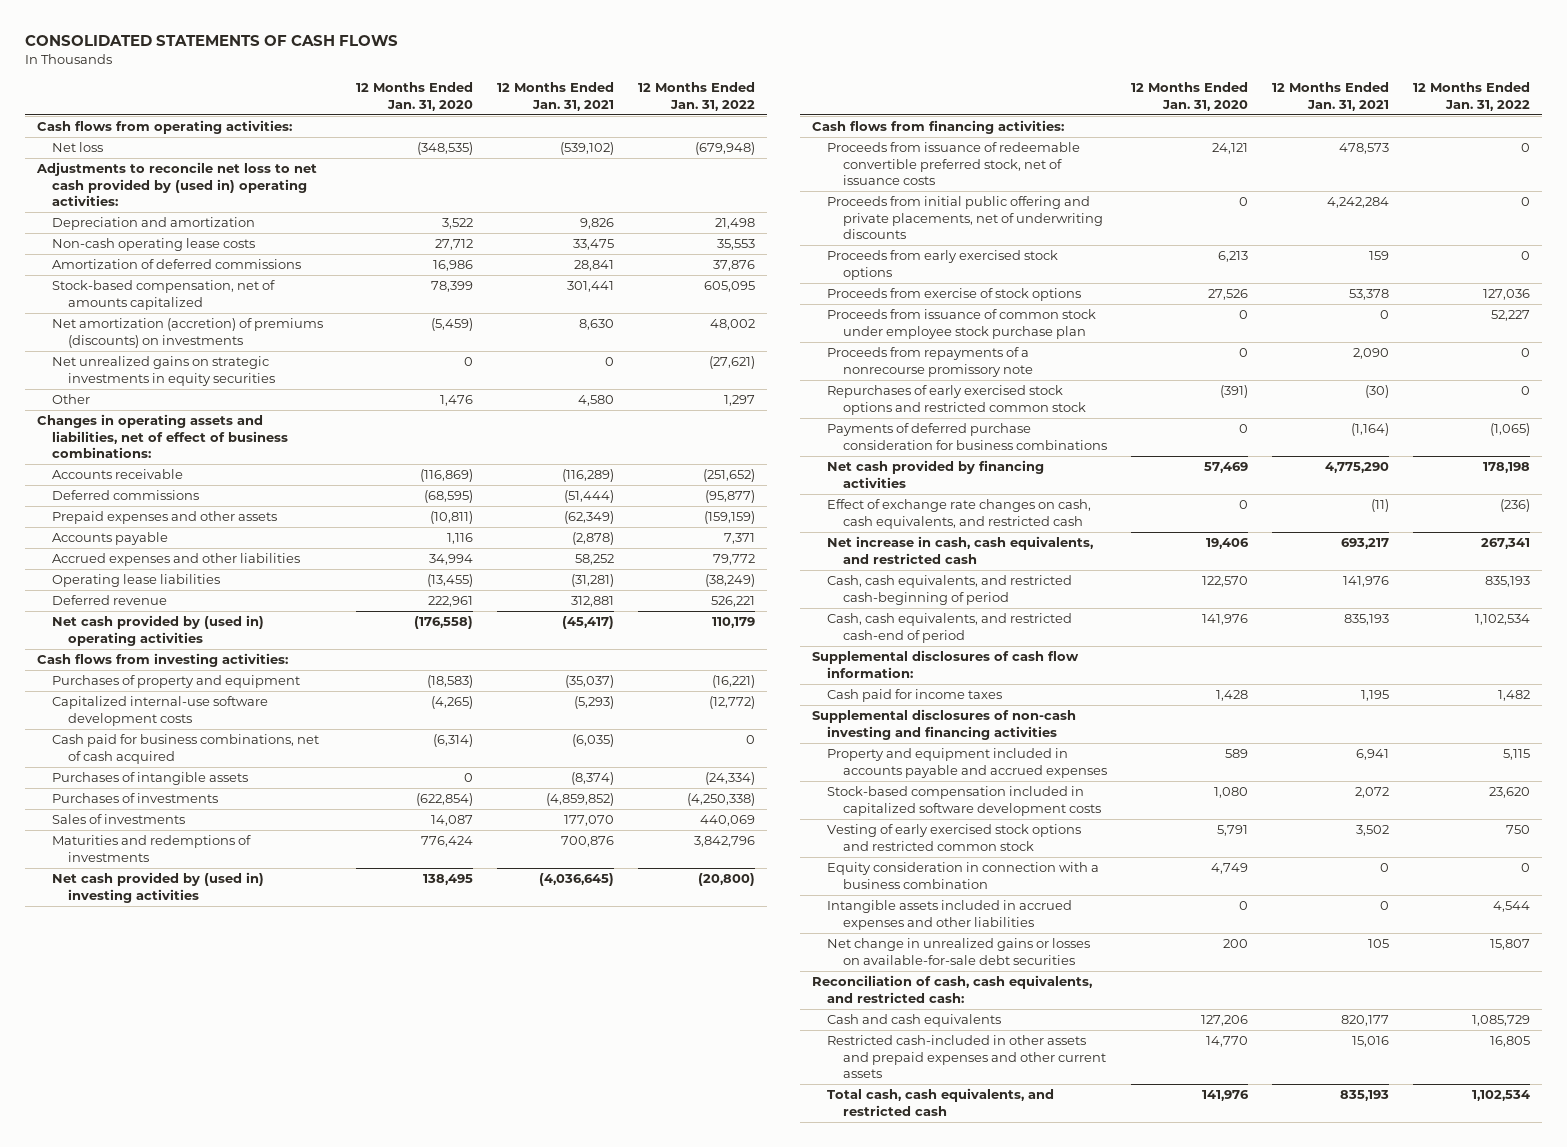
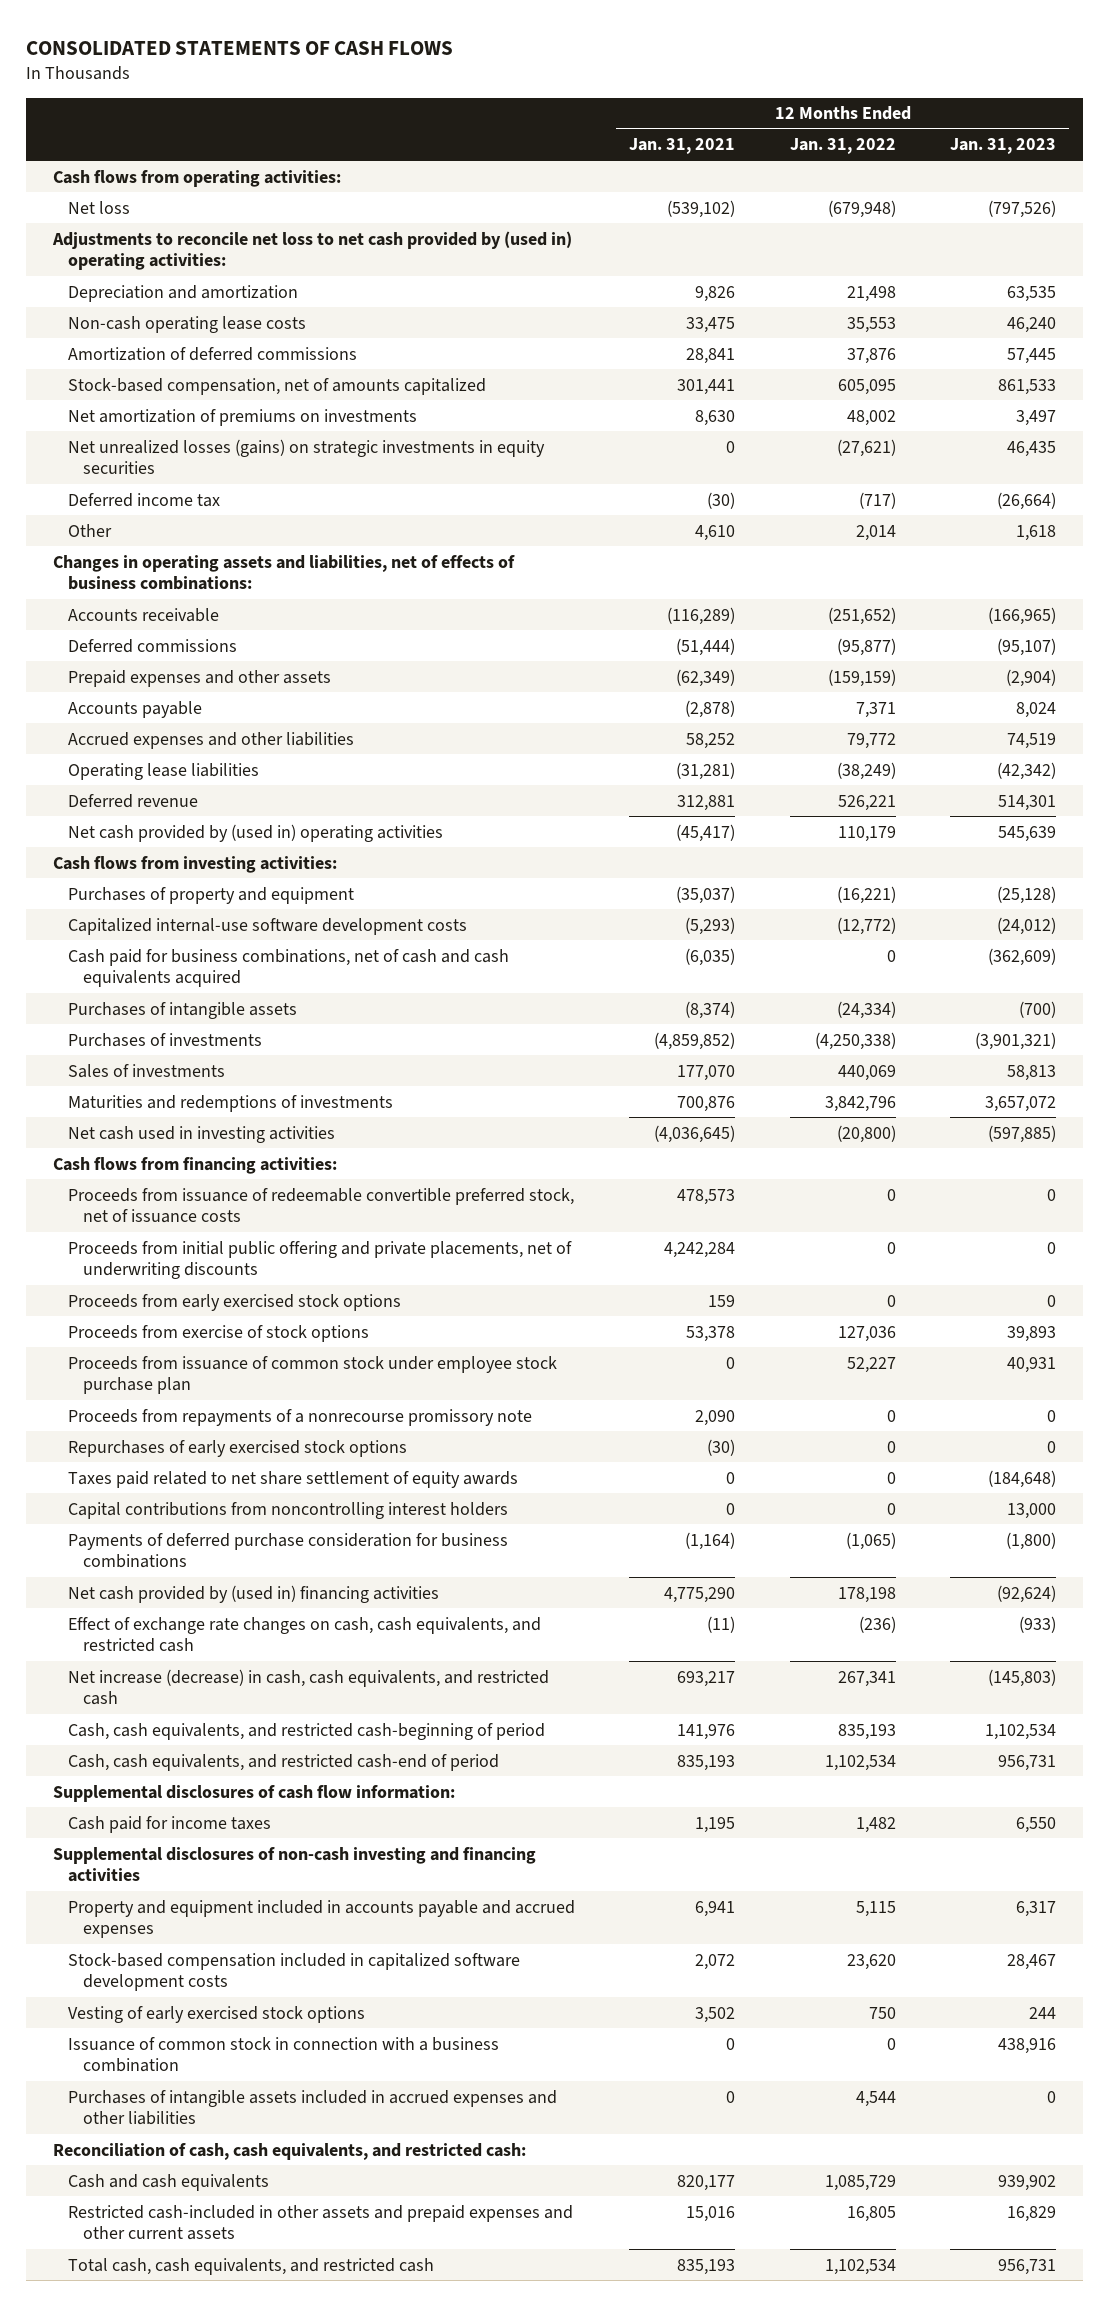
[355,81,473,111] 12 Months Ended Jan. 31, 2020 -> none
none -> [949,138,1056,155] Jan. 31, 2023
[52,318,324,348] Net amortization (accretion) of premiums (discounts) on investments -> [68,408,418,426] Net amortization of premiums on investments
[52,356,275,386] Net unrealized gains on strategic investments in equity securities -> [68,438,546,475] Net unrealized losses (gains) on strategic investments in equity securities
none -> [68,492,221,507] Deferred income tax
[577,395,614,407] 4,580 -> [695,524,736,541] 4,610
[724,395,756,407] 1,297 -> [855,524,896,541] 2,014
[37,414,289,459] Changes in operating assets and liabilities, net of effect of business combinations: -> [53,554,516,591] Changes in operating assets and liabilities, net of effects of business combinations:
[52,734,320,764] Cash paid for business combinations, net of cash acquired -> [68,948,510,988] Cash paid for business combinations, net of cash and cash equivalents acquired
[52,872,265,903] Net cash provided by (used in) investing activities -> [68,1125,336,1143] Net cash used in investing activities
[827,385,1086,415] Repurchases of early exercised stock options and restricted common stock -> [68,1439,408,1457] Repurchases of early exercised stock options
none -> [68,1470,519,1488] Taxes paid related to net share settlement of equity awards
none -> [68,1501,509,1519] Capital contributions from noncontrolling interest holders
[827,460,1045,488] Net cash provided by financing activities -> [68,1584,440,1603] Net cash provided by (used in) financing activities
[827,536,1094,564] Net increase in cash, cash equivalents, and restricted cash -> [68,1668,550,1706] Net increase (decrease) in cash, cash equivalents, and restricted cash
[827,938,1091,965] Net change in unrealized gains or losses on available-for-sale debt securities -> none
[827,824,1082,851] Vesting of early exercised stock options and restricted common stock -> [68,2005,366,2023] Vesting of early exercised stock options
[827,862,1100,889] Equity consideration in connection with a business combination -> [68,2036,500,2073] Issuance of common stock in connection with a business combination
[827,900,1073,930] Intangible assets included in accrued expenses and other liabilities -> [68,2089,558,2126] Purchases of intangible assets included in accrued expenses and other liabilities

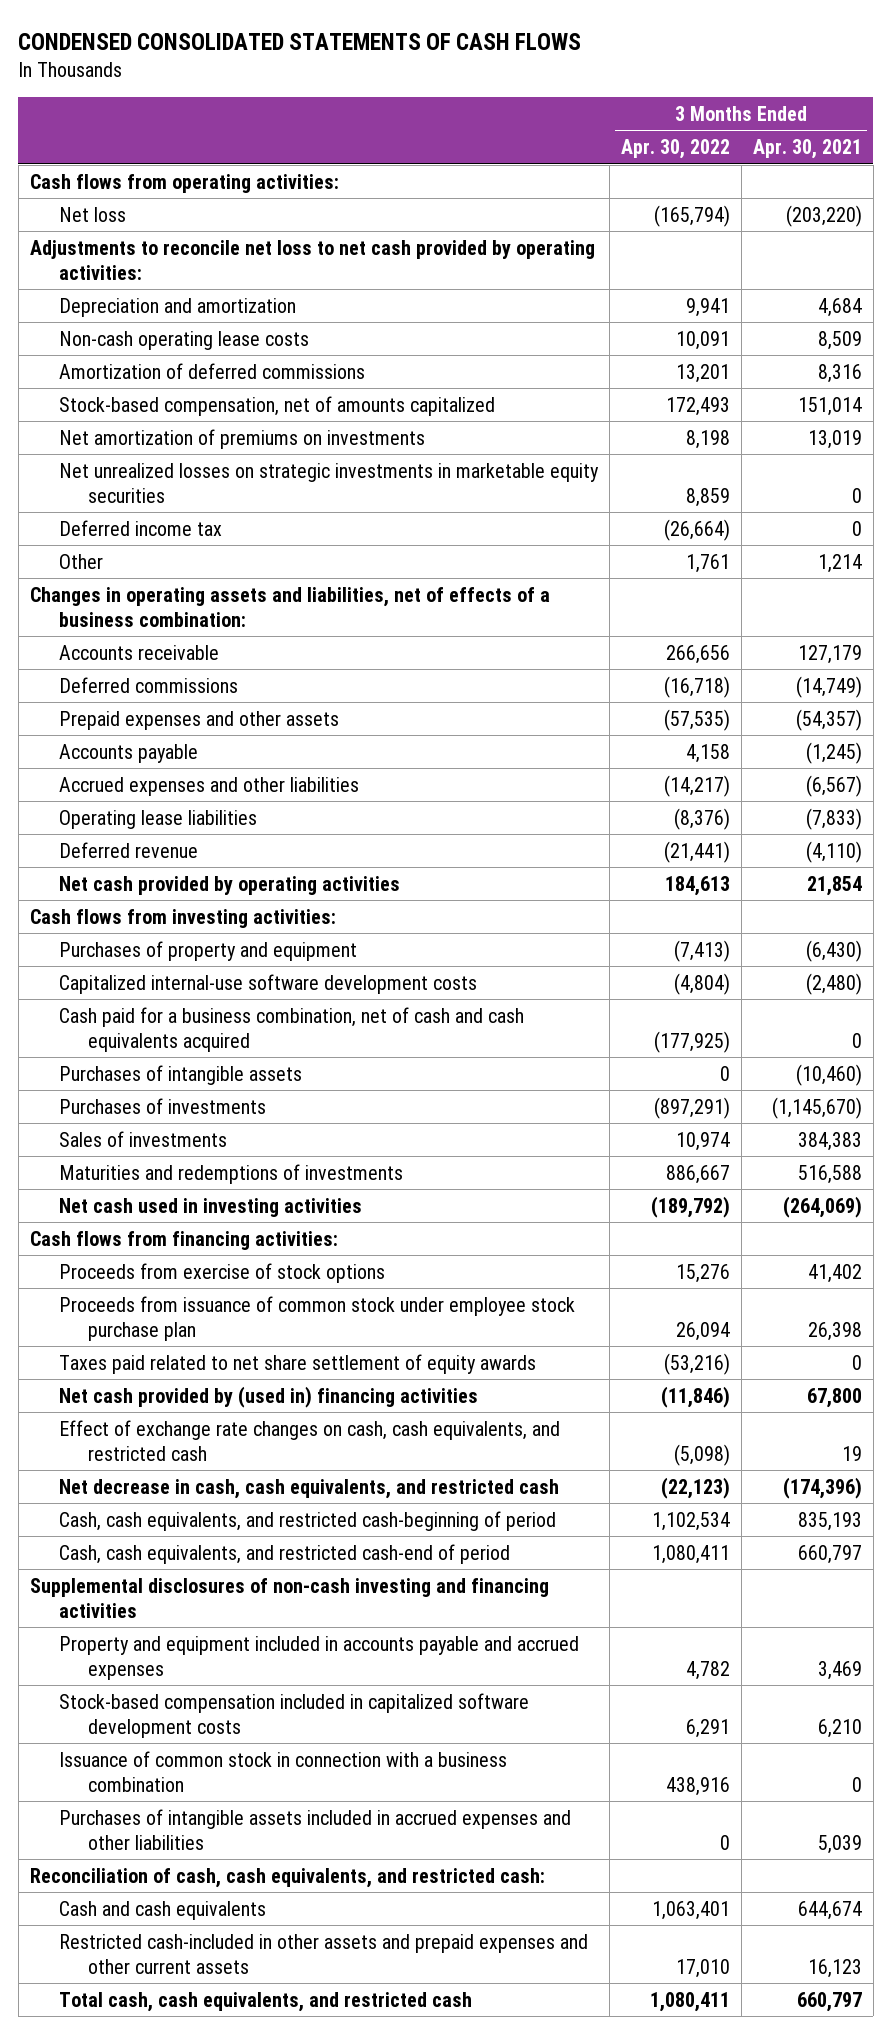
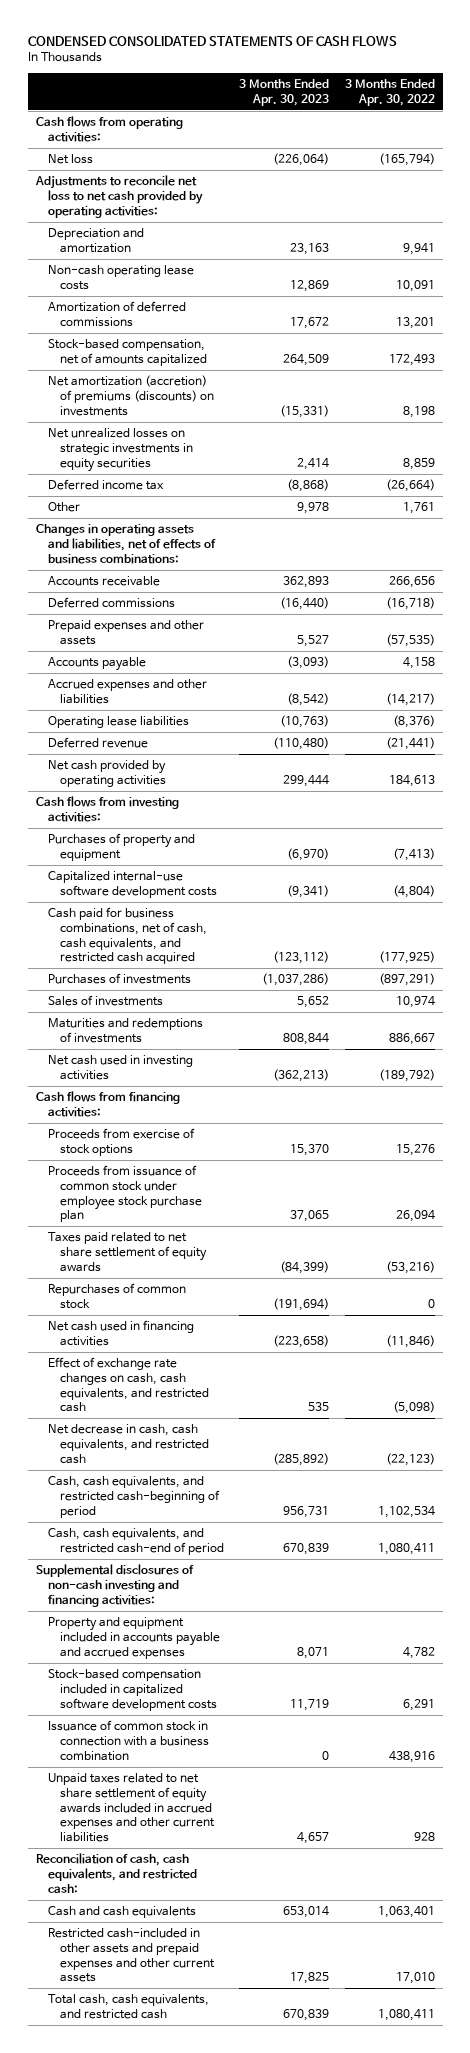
[752,139,862,160] Apr. 30, 2021 -> none
none -> [239,78,330,106] 3 Months Ended Apr. 30, 2023
[59,428,426,449] Net amortization of premiums on investments -> [47,375,214,416] Net amortization (accretion) of premiums (discounts) on investments
[59,462,600,503] Net unrealized losses on strategic investments in marketable equity securities -> [47,428,193,472] Net unrealized losses on strategic investments in equity securities
[29,586,550,627] Changes in operating assets and liabilities, net of effects of a business combination: -> [35,524,216,564] Changes in operating assets and liabilities, net of effects of business combinations:
[59,1064,303,1085] Purchases of intangible assets -> none
[59,1006,525,1052] Cash paid for a business combination, net of cash and cash equivalents acquired -> [47,907,207,965] Cash paid for business combinations, net of cash, cash equivalents, and restricted cash acquired
none -> [47,1283,186,1309] Repurchases of common stock
[59,1385,479,1408] Net cash provided by (used in) financing activities -> [47,1320,194,1346] Net cash used in financing activities
[29,1577,549,1618] Supplemental disclosures of non-cash investing and financing activities -> [35,1564,194,1607] Supplemental disclosures of non-cash investing and financing activities:
[59,1808,572,1850] Purchases of intangible assets included in accrued expenses and other liabilities -> none
none -> [47,1773,215,1843] Unpaid taxes related to net share settlement of equity awards included in accrued expenses and other current liabilities

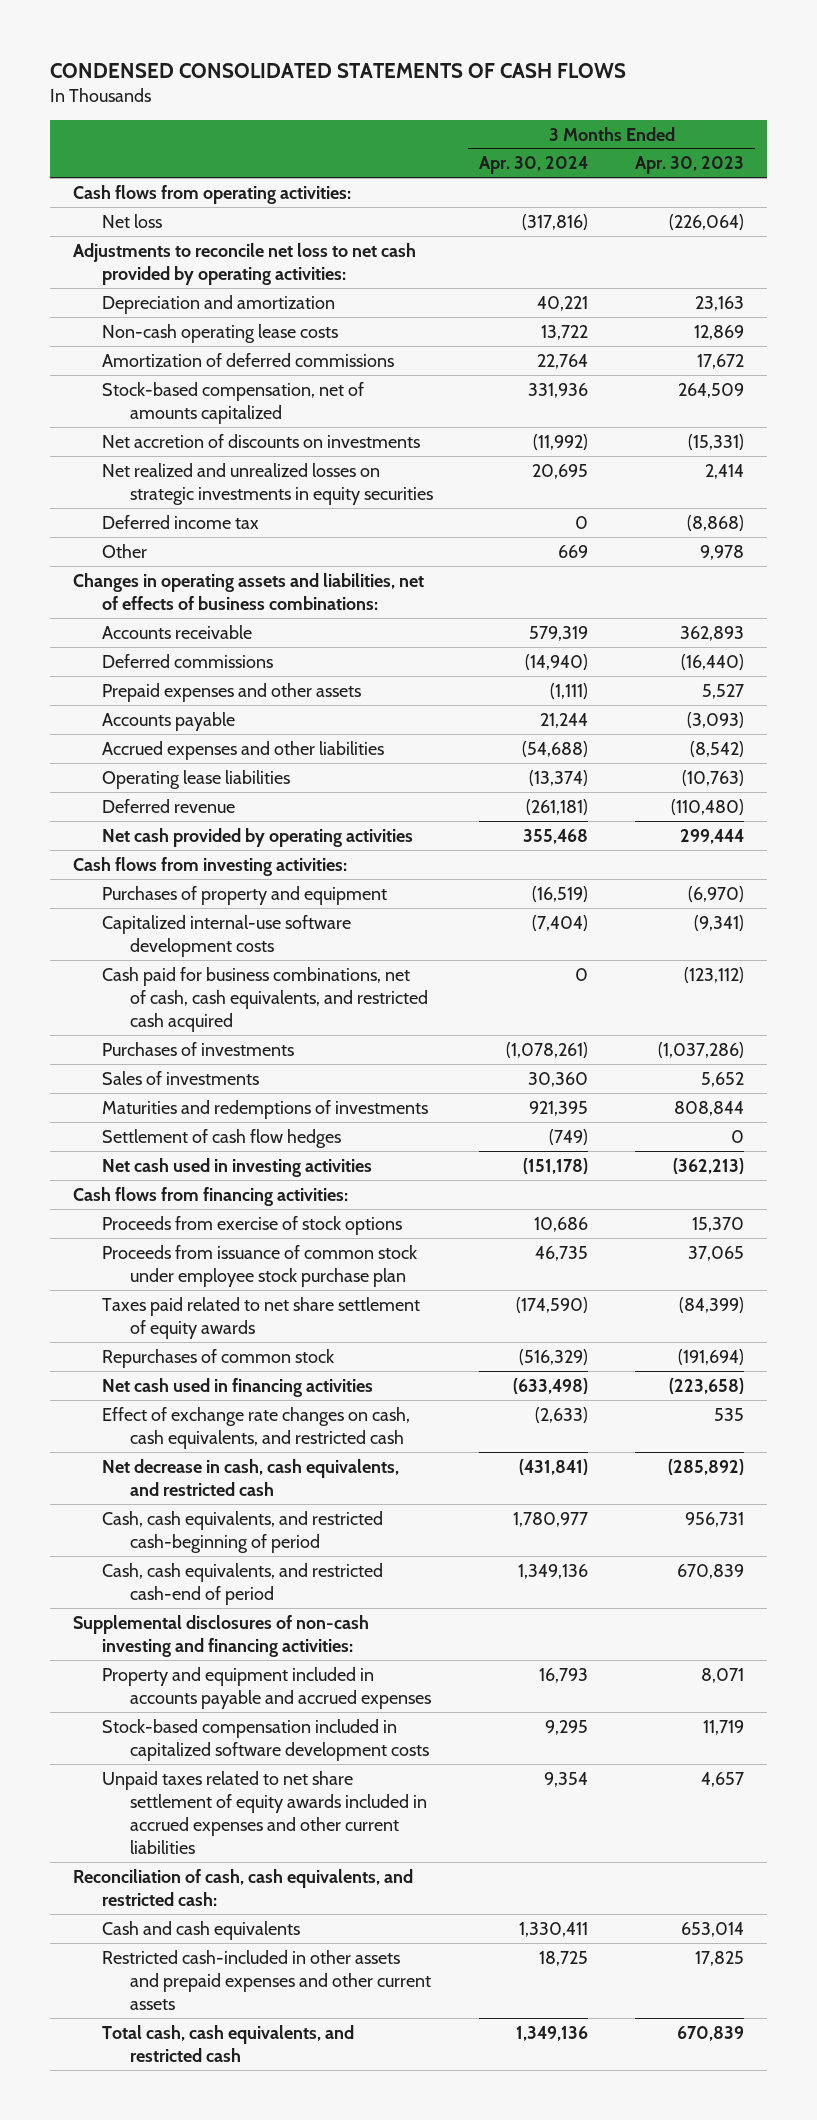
[344,78,435,106] 3 Months Ended Apr. 30, 2022 -> none
none -> [479,156,589,175] Apr. 30, 2024
[47,375,214,416] Net amortization (accretion) of premiums (discounts) on investments -> [101,433,420,448] Net accretion of discounts on investments
[47,428,193,472] Net unrealized losses on strategic investments in equity securities -> [101,462,433,505] Net realized and unrealized losses on strategic investments in equity securities
none -> [101,1128,341,1148] Settlement of cash flow hedges
[47,1720,209,1761] Issuance of common stock in connection with a business combination -> none

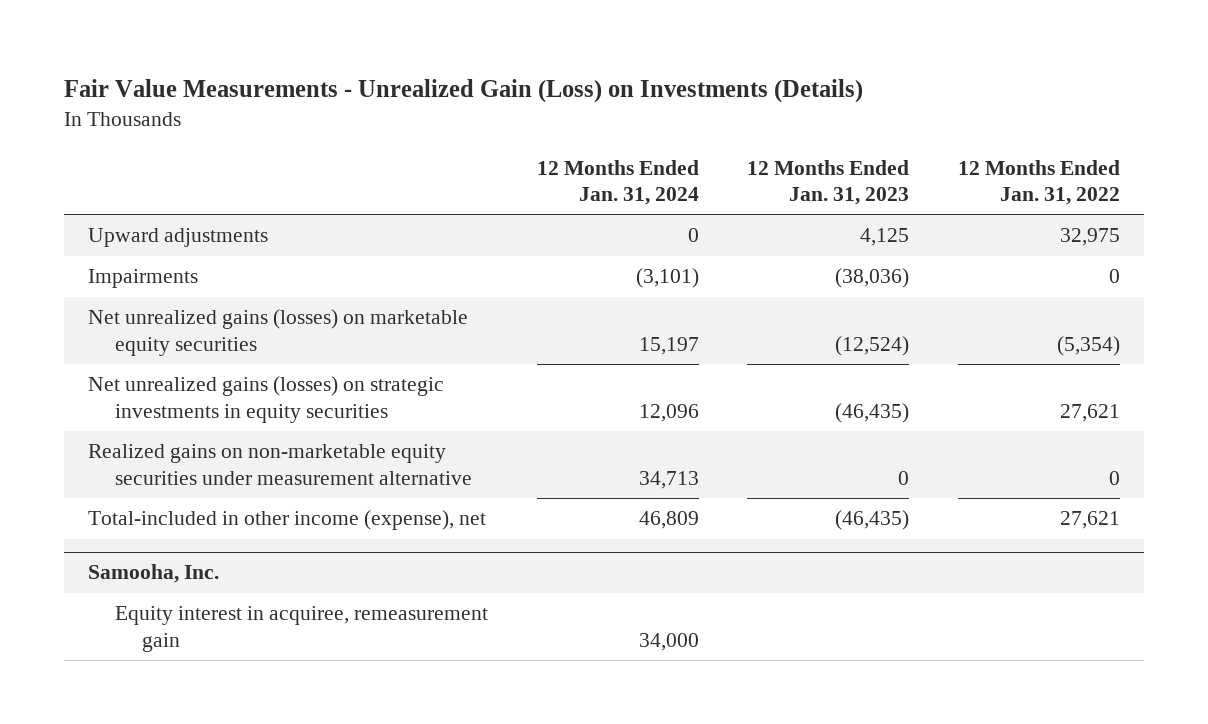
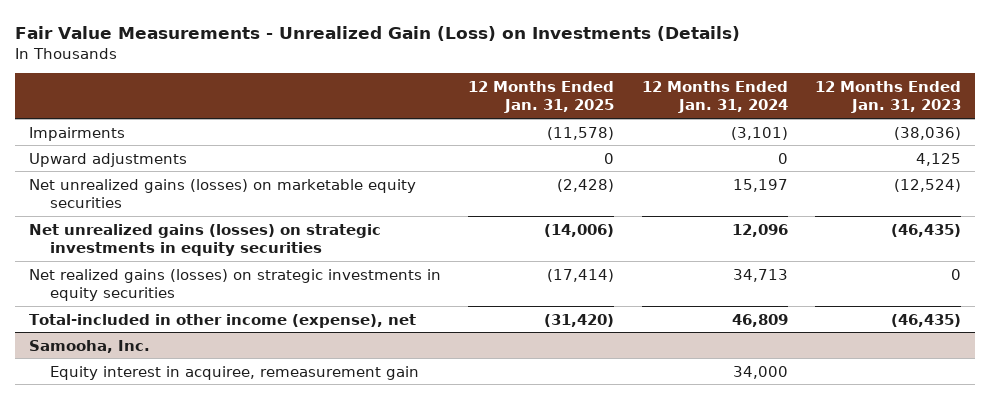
[957,159,1120,206] 12 Months Ended Jan. 31, 2022 -> none
none -> [468,81,615,114] 12 Months Ended Jan. 31, 2025
[88,228,269,248] Upward adjustments -> [29,152,188,167] Upward adjustments
[88,444,473,485] Realized gains on non-marketable equity securities under measurement alternative -> [29,268,442,301] Net realized gains (losses) on strategic investments in equity securities

